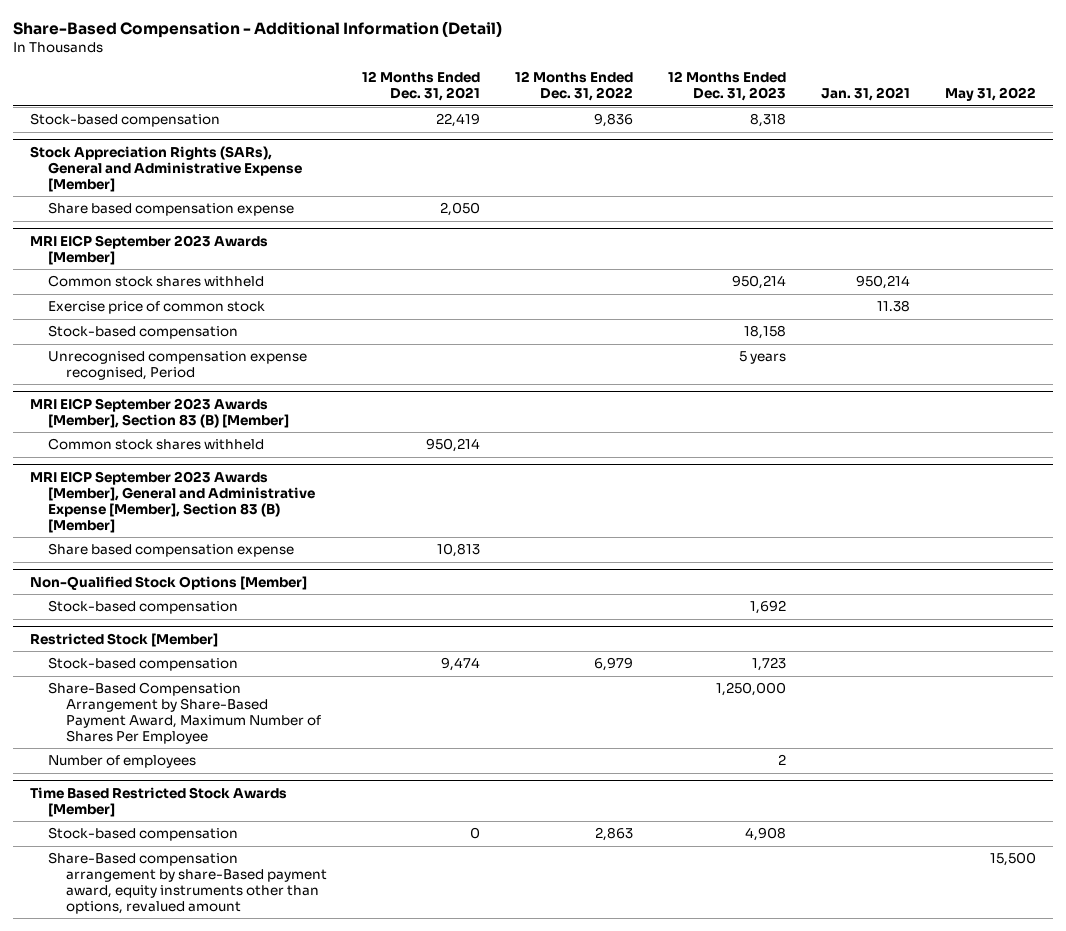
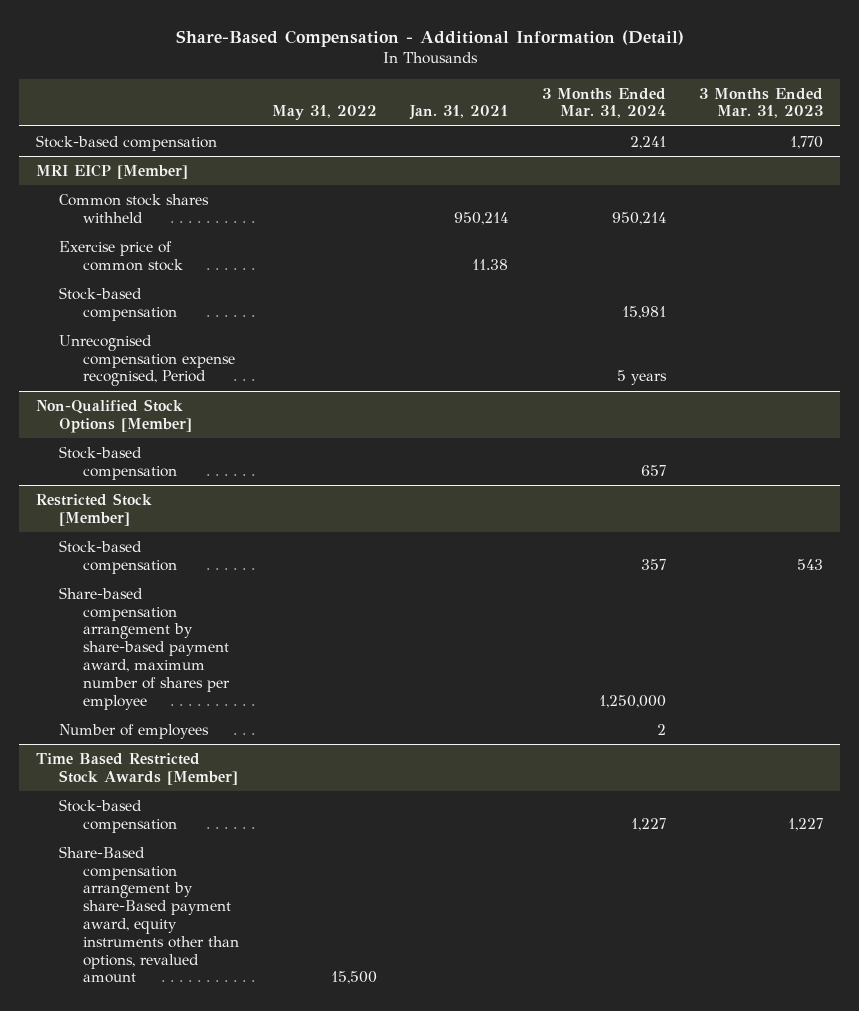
[361,71,480,102] 12 Months Ended Dec. 31, 2021 -> none
[514,71,633,102] 12 Months Ended Dec. 31, 2022 -> none
[667,71,786,102] 12 Months Ended Dec. 31, 2023 -> none
none -> [541,87,666,119] 3 Months Ended Mar. 31, 2024
none -> [699,87,824,119] 3 Months Ended Mar. 31, 2023
[30,146,302,192] Stock Appreciation Rights (SARs), General and Administrative Expense [Member] -> none
[47,202,294,217] Share based compensation expense -> none
[30,235,269,266] MRI EICP September 2023 Awards [Member] -> [35,163,188,179] MRI EICP [Member]
[30,398,289,429] MRI EICP September 2023 Awards [Member], Section 83 (B) [Member] -> none
[47,438,264,451] Common stock shares withheld -> none
[30,471,315,533] MRI EICP September 2023 Awards [Member], General and Administrative Expense [Member], Section 83 (B) [Member] -> none
[47,543,294,558] Share based compensation expense -> none
[47,682,321,744] Share-Based Compensation Arrangement by Share-Based Payment Award, Maximum Number of Shares Per Employee -> [59,586,230,710] Share-based compensation arrangement by share-based payment award, maximum number of shares per employee

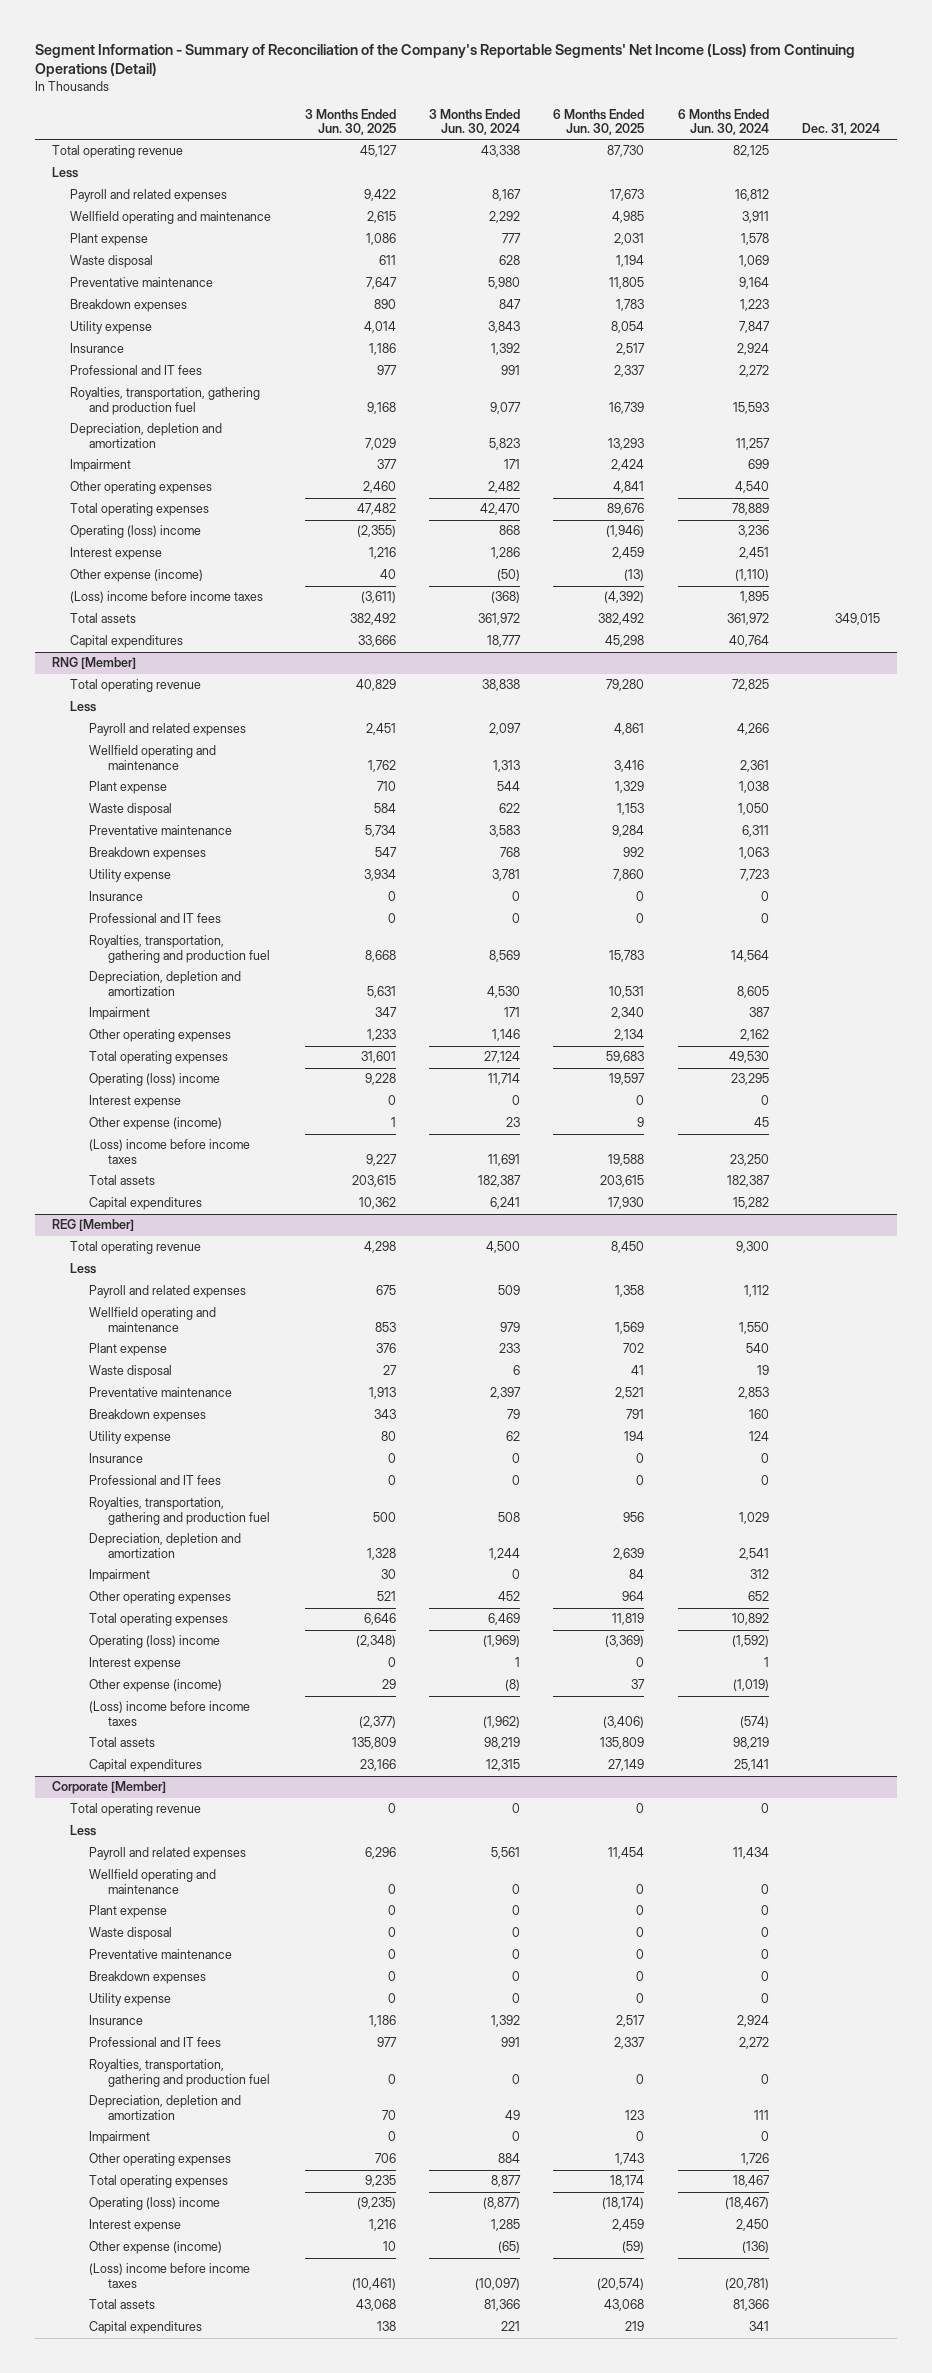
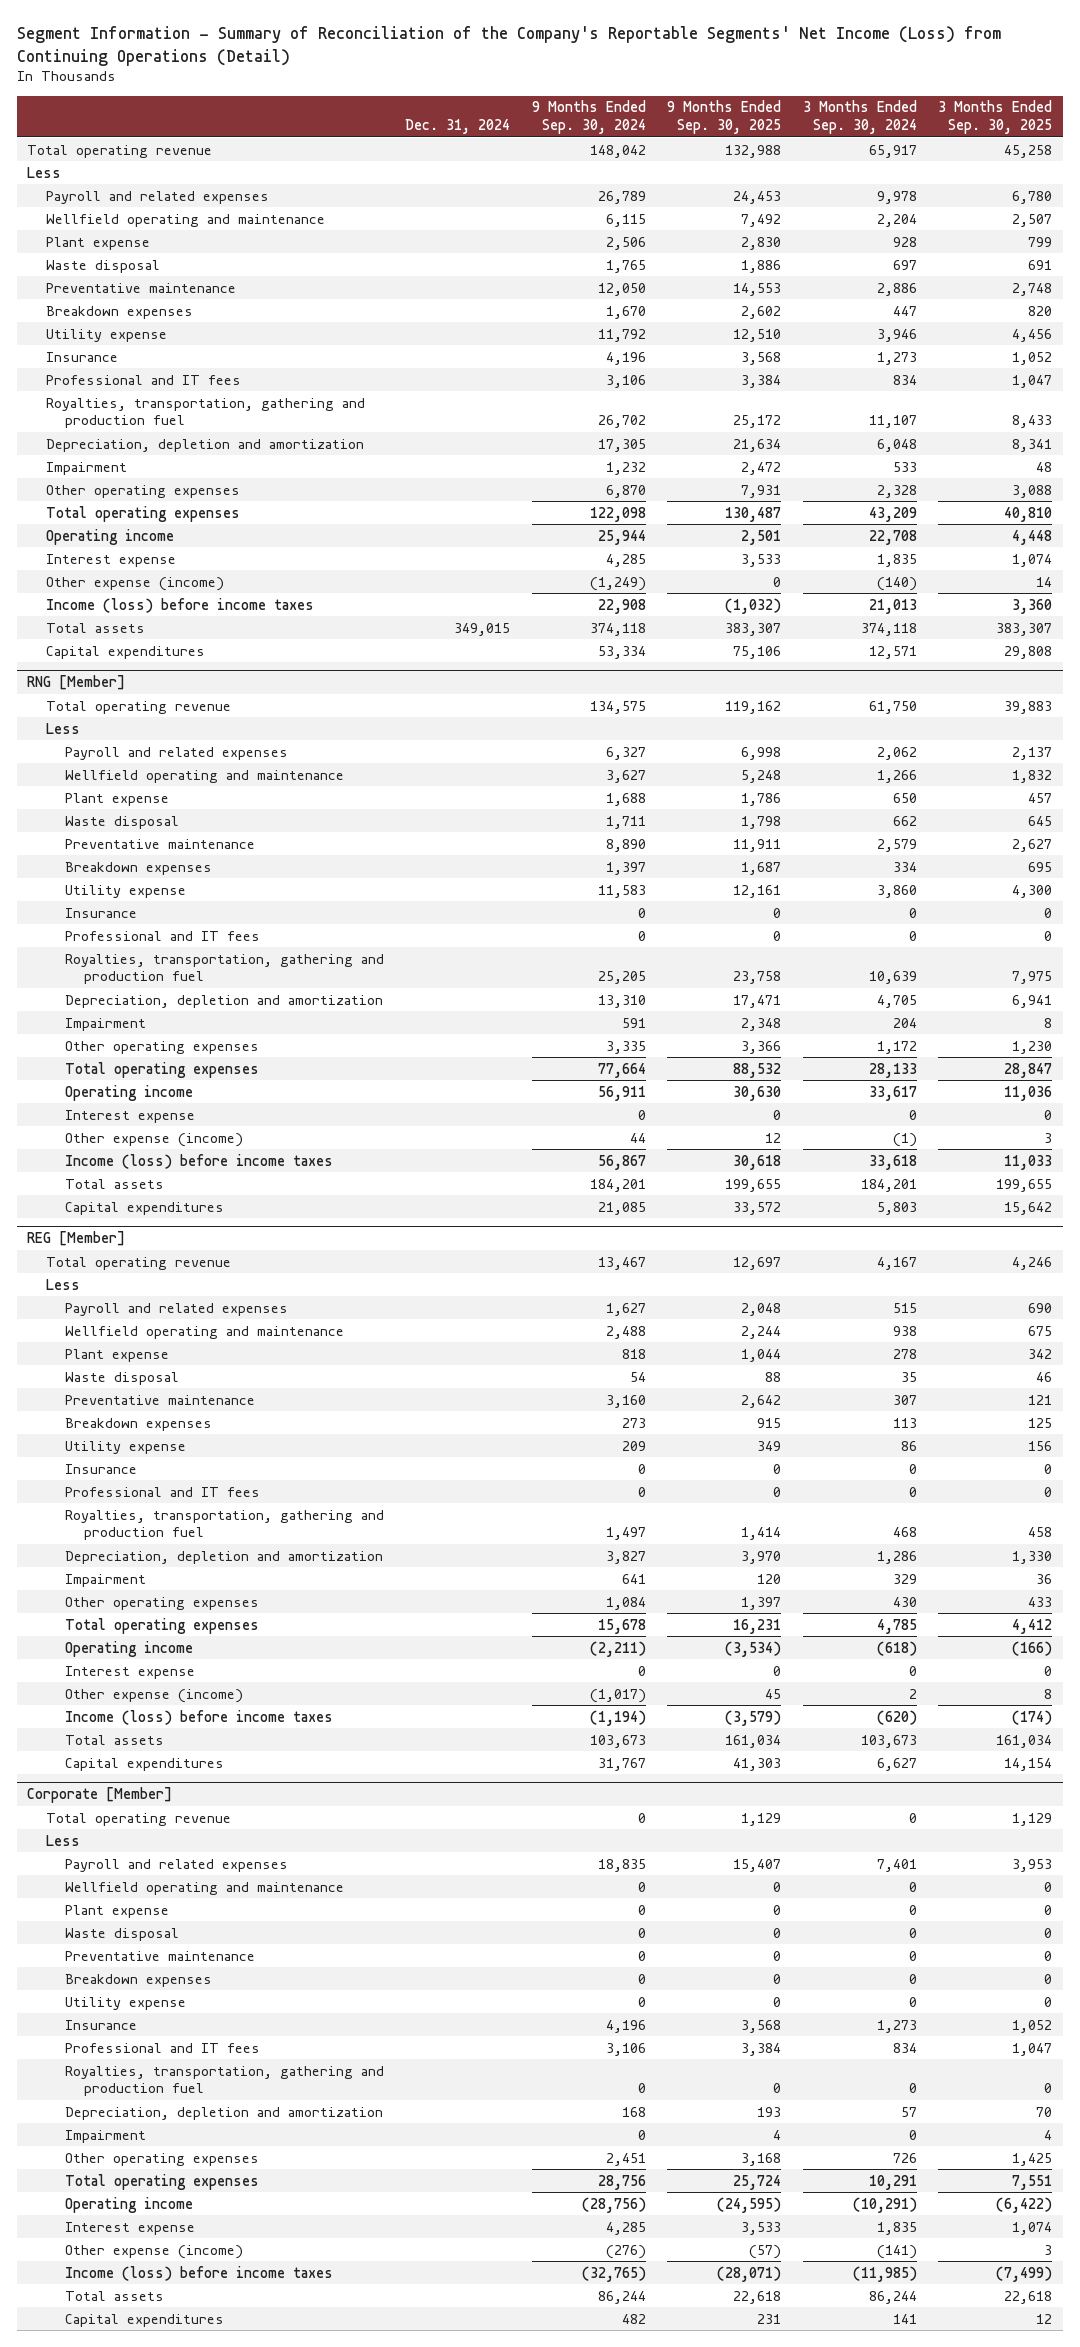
[304,108,396,136] 3 Months Ended Jun. 30, 2025 -> none
[429,108,521,136] 3 Months Ended Jun. 30, 2024 -> none
[553,108,645,136] 6 Months Ended Jun. 30, 2025 -> none
[677,108,769,136] 6 Months Ended Jun. 30, 2024 -> none
none -> [531,100,646,135] 9 Months Ended Sep. 30, 2024
none -> [667,100,782,135] 9 Months Ended Sep. 30, 2025
none -> [802,100,917,135] 3 Months Ended Sep. 30, 2024
none -> [938,100,1053,135] 3 Months Ended Sep. 30, 2025
[70,525,202,539] Operating (loss) income -> [46,528,175,545] Operating income
[70,591,264,604] (Loss) income before income taxes -> [46,597,315,613] Income (loss) before income taxes
[89,1073,221,1087] Operating (loss) income -> [64,1084,193,1101] Operating income
[89,1139,251,1164] (Loss) income before income taxes -> [64,1153,333,1169] Income (loss) before income taxes
[89,1635,221,1649] Operating (loss) income -> [64,1640,193,1657] Operating income
[89,1701,251,1726] (Loss) income before income taxes -> [64,1709,333,1725] Income (loss) before income taxes
[89,2197,221,2211] Operating (loss) income -> [64,2196,193,2213] Operating income
[89,2263,251,2288] (Loss) income before income taxes -> [64,2265,333,2281] Income (loss) before income taxes

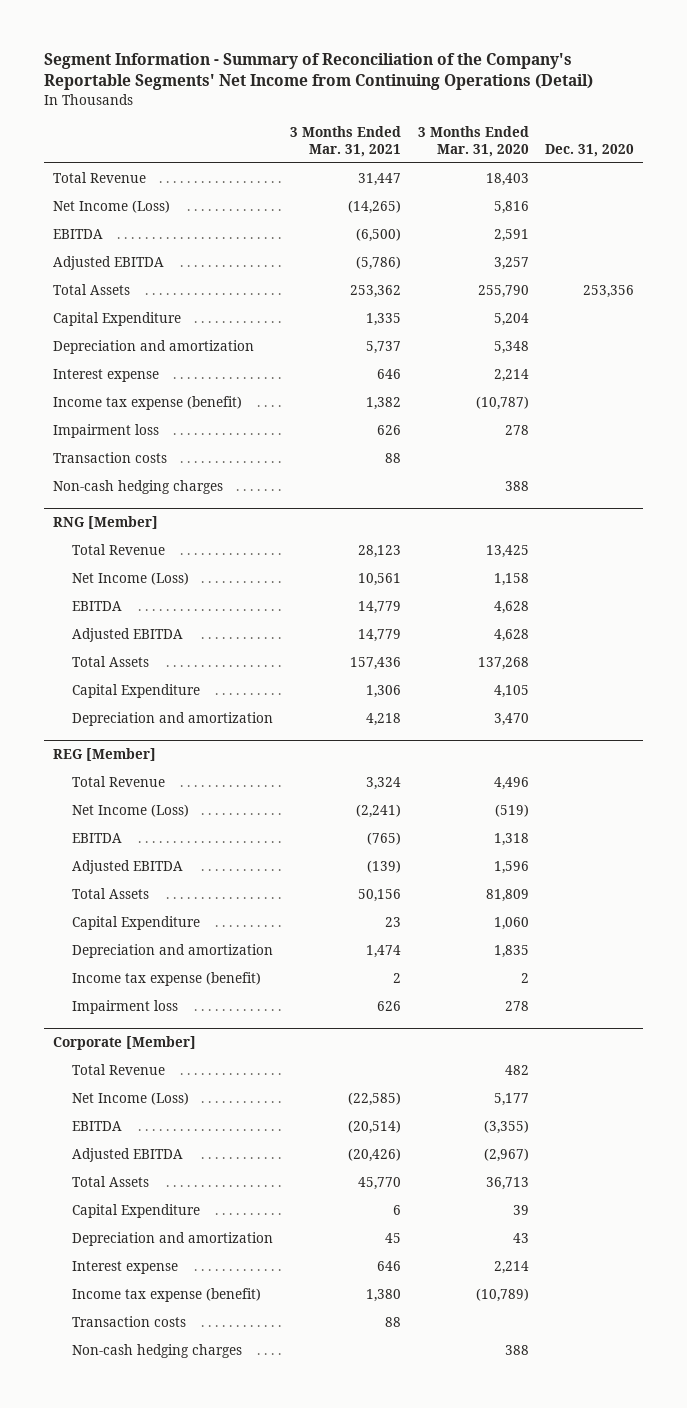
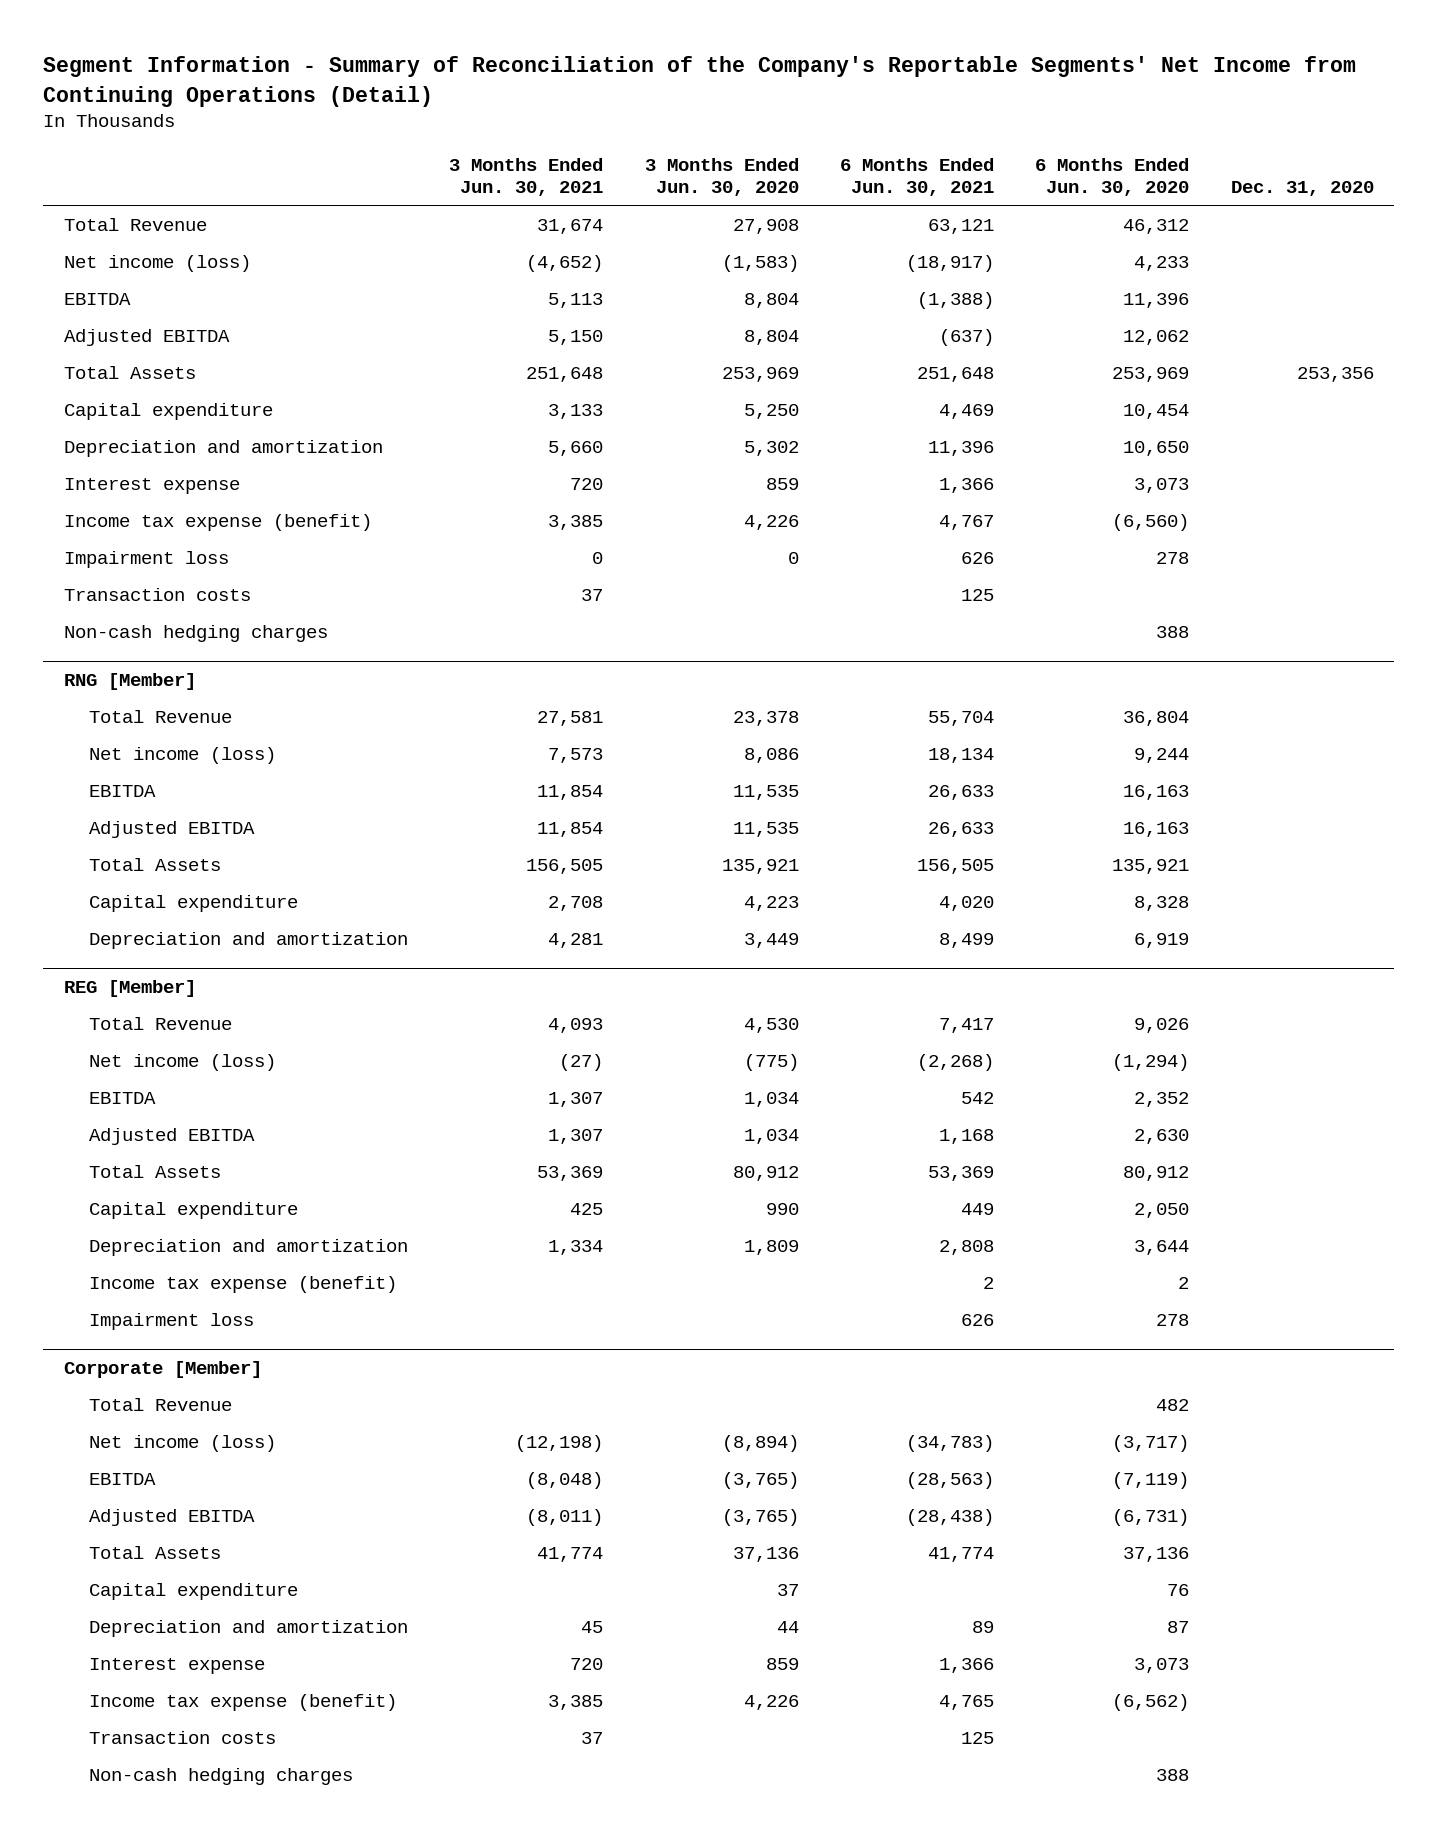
[289,125,401,157] 3 Months Ended Mar. 31, 2021 -> none
[417,125,529,157] 3 Months Ended Mar. 31, 2020 -> none
none -> [449,157,604,197] 3 Months Ended Jun. 30, 2021
none -> [644,157,799,197] 3 Months Ended Jun. 30, 2020
none -> [839,157,994,197] 6 Months Ended Jun. 30, 2021
none -> [1035,157,1190,197] 6 Months Ended Jun. 30, 2020
[52,199,170,213] Net Income (Loss) -> [63,254,251,272] Net income (loss)
[52,311,181,326] Capital Expenditure -> [63,402,273,420] Capital expenditure
[71,571,189,585] Net Income (Loss) -> [88,746,276,764] Net income (loss)
[71,683,200,698] Capital Expenditure -> [88,894,298,912] Capital expenditure
[71,803,189,817] Net Income (Loss) -> [88,1053,276,1071] Net income (loss)
[71,915,200,930] Capital Expenditure -> [88,1201,298,1219] Capital expenditure
[71,1091,189,1105] Net Income (Loss) -> [88,1434,276,1452] Net income (loss)
[71,1203,200,1218] Capital Expenditure -> [88,1582,298,1600] Capital expenditure

